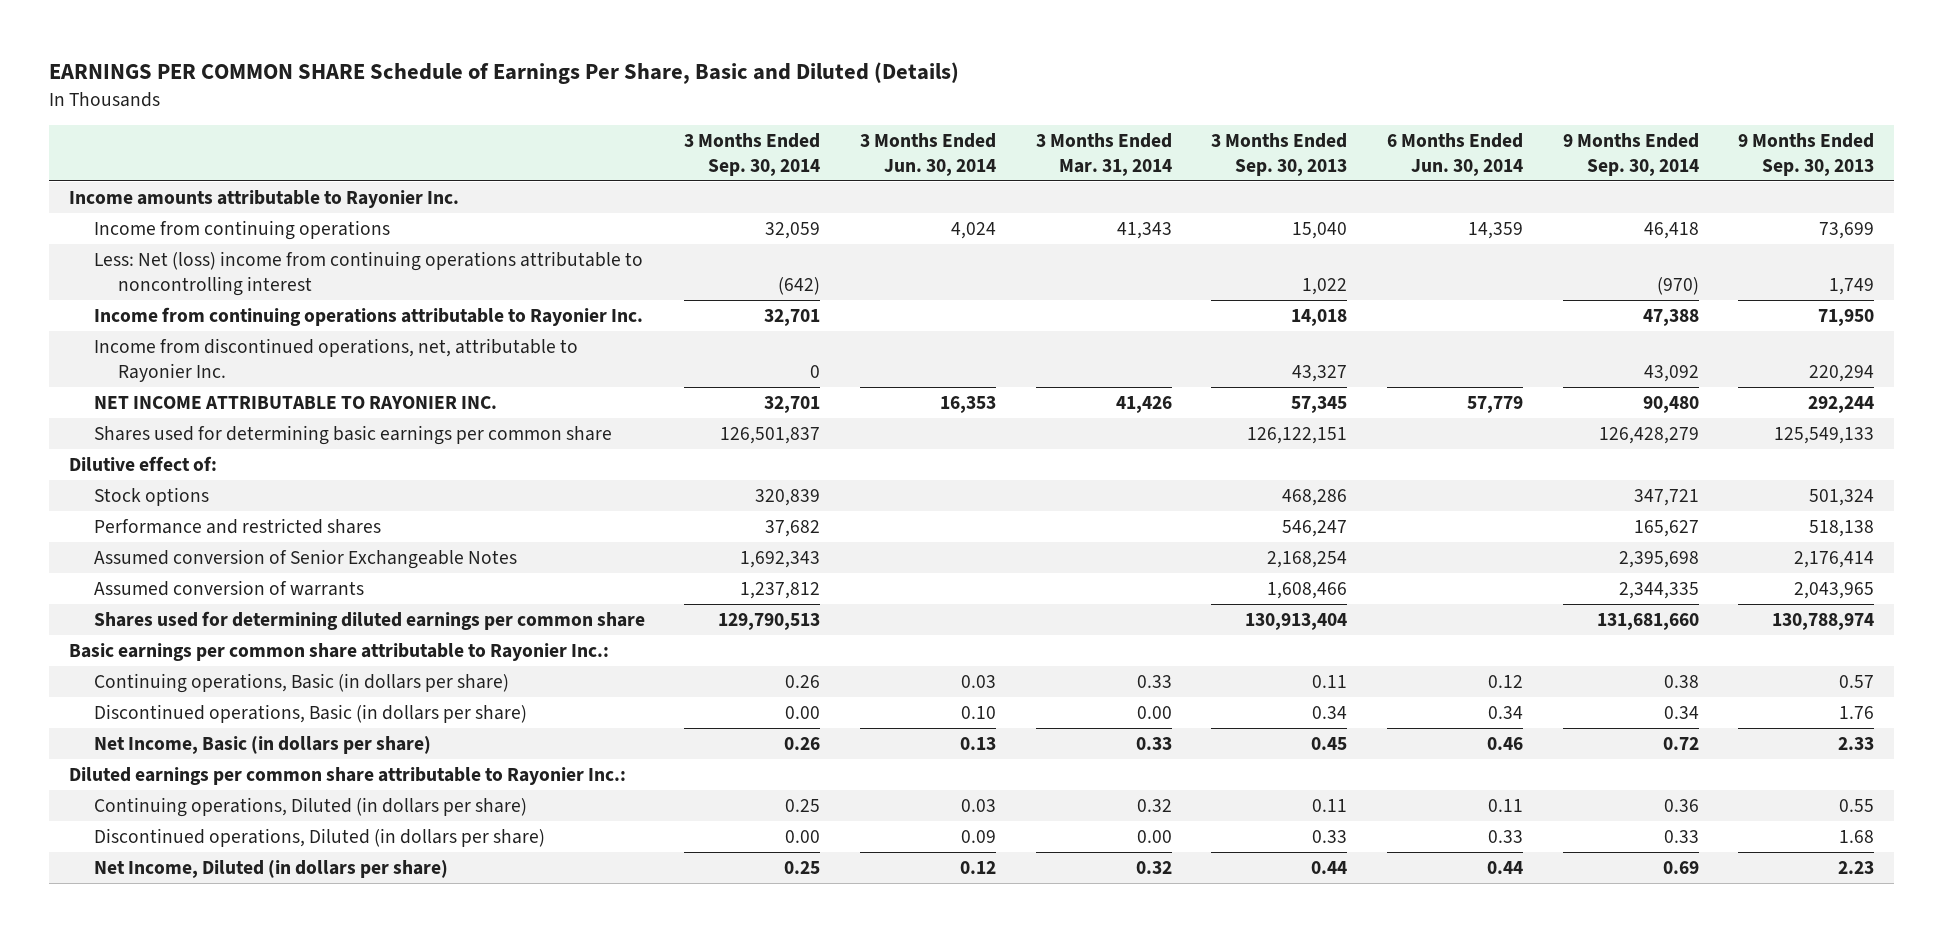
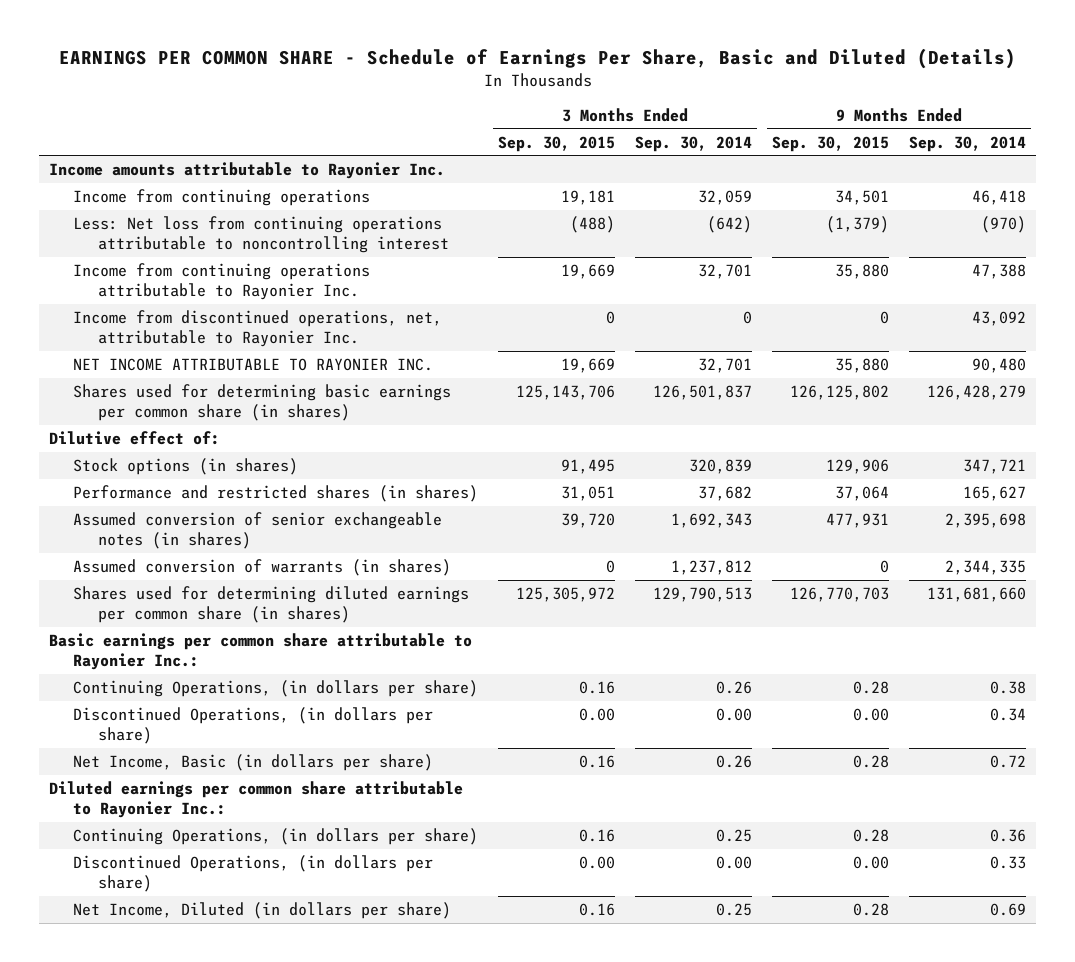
[49,62,960,85] EARNINGS PER COMMON SHARE Schedule of Earnings Per Share, Basic and Diluted (Details) -> [58,48,1016,70] EARNINGS PER COMMON SHARE - Schedule of Earnings Per Share, Basic and Diluted (Details)
[860,132,997,176] 3 Months Ended Jun. 30, 2014 -> none
[1035,132,1172,176] 3 Months Ended Mar. 31, 2014 -> none
[1211,132,1348,176] 3 Months Ended Sep. 30, 2013 -> none
[1387,132,1524,176] 6 Months Ended Jun. 30, 2014 -> none
[1738,132,1875,176] 9 Months Ended Sep. 30, 2013 -> none
none -> [498,135,616,152] Sep. 30, 2015
none -> [772,135,890,152] Sep. 30, 2015
[93,250,643,296] Less: Net (loss) income from continuing operations attributable to noncontrolling interest -> [73,215,449,254] Less: Net loss from continuing operations attributable to noncontrolling interest
[93,424,612,445] Shares used for determining basic earnings per common share -> [73,383,452,422] Shares used for determining basic earnings per common share (in shares)
[93,486,209,506] Stock options -> [73,457,299,475] Stock options (in shares)
[93,517,381,534] Performance and restricted shares -> [73,484,479,502] Performance and restricted shares (in shares)
[93,548,517,569] Assumed conversion of Senior Exchangeable Notes -> [73,511,443,550] Assumed conversion of senior exchangeable notes (in shares)
[93,579,364,596] Assumed conversion of warrants -> [73,558,452,576] Assumed conversion of warrants (in shares)
[93,610,645,630] Shares used for determining diluted earnings per common share -> [73,585,470,624] Shares used for determining diluted earnings per common share (in shares)
[93,672,509,693] Continuing operations, Basic (in dollars per share) -> [73,679,479,697] Continuing Operations, (in dollars per share)
[93,703,527,723] Discontinued operations, Basic (in dollars per share) -> [73,706,434,745] Discontinued Operations, (in dollars per share)
[93,796,527,817] Continuing operations, Diluted (in dollars per share) -> [73,827,479,845] Continuing Operations, (in dollars per share)
[93,827,545,847] Discontinued operations, Diluted (in dollars per share) -> [73,854,434,893] Discontinued Operations, (in dollars per share)

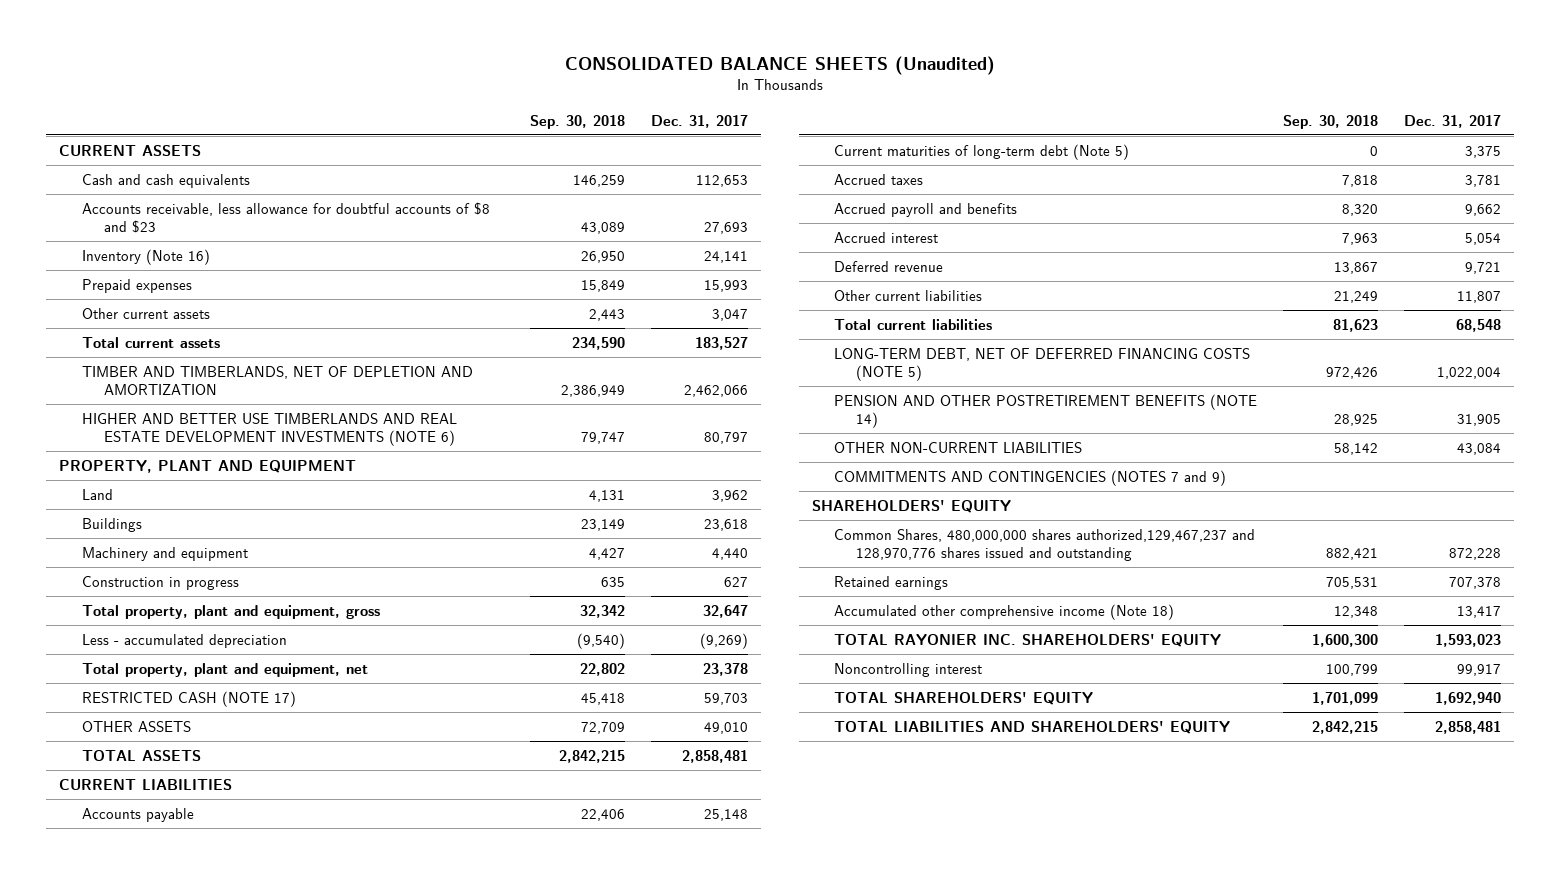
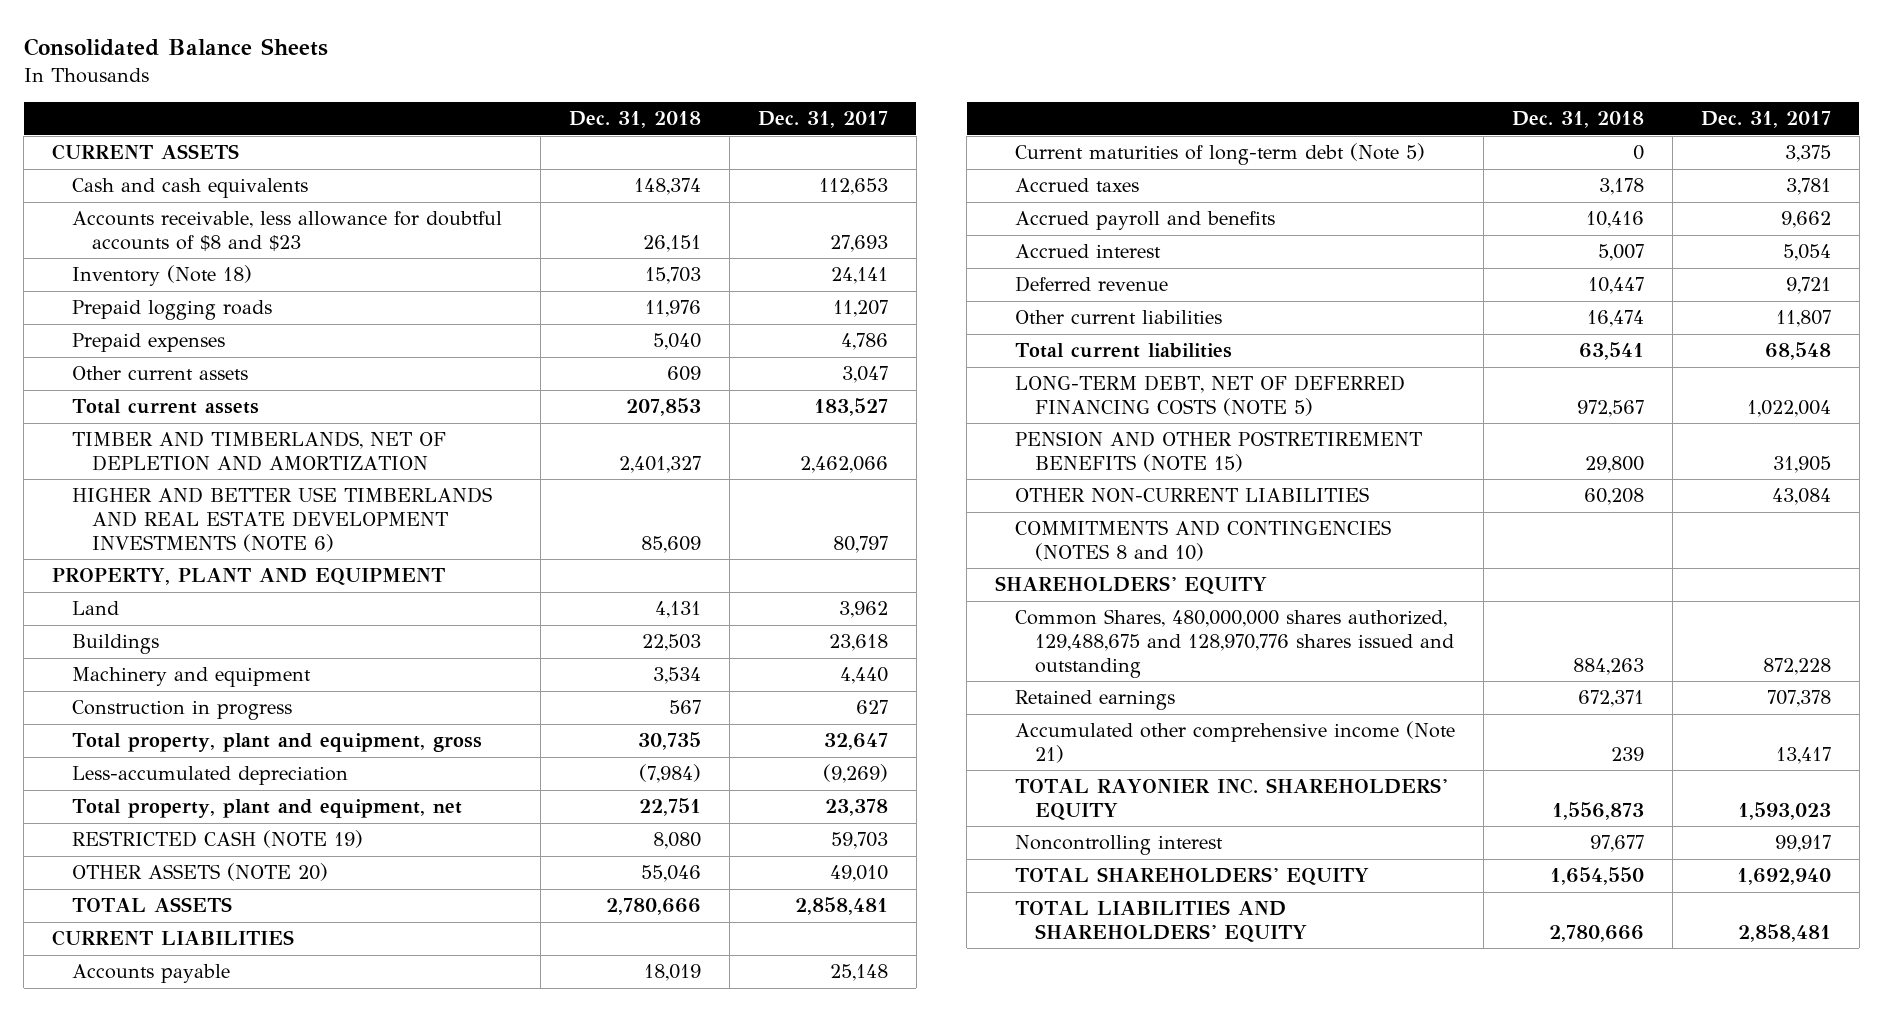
[564,55,995,75] CONSOLIDATED BALANCE SHEETS (Unaudited) -> [23,37,328,56] Consolidated Balance Sheets
[530,114,626,129] Sep. 30, 2018 -> none
none -> [569,111,702,129] Dec. 31, 2018
[81,248,210,265] Inventory (Note 16) -> [72,265,253,287] Inventory (Note 18)
none -> [72,300,273,321] Prepaid logging roads
[704,279,749,292] 15,993 -> [840,333,888,351] 4,786
[81,633,287,648] Less - accumulated depreciation -> [72,766,349,786] Less-accumulated depreciation
[81,690,296,707] RESTRICTED CASH (NOTE 17) -> [72,830,364,849] RESTRICTED CASH (NOTE 19)
[81,720,191,732] OTHER ASSETS -> [72,863,329,882] OTHER ASSETS (NOTE 20)
[834,393,1258,428] PENSION AND OTHER POSTRETIREMENT BENEFITS (NOTE 14) -> [1015,431,1423,472] PENSION AND OTHER POSTRETIREMENT BENEFITS (NOTE 15)
[834,469,1227,486] COMMITMENTS AND CONTINGENCIES (NOTES 7 and 9) -> [1015,520,1392,561] COMMITMENTS AND CONTINGENCIES (NOTES 8 and 10)
[834,528,1256,561] Common Shares, 480,000,000 shares authorized,129,467,237 and 128,970,776 shares issued and outstanding -> [1015,609,1455,678] Common Shares, 480,000,000 shares authorized, 129,488,675 and 128,970,776 shares issued and outstanding
[834,603,1175,620] Accumulated other comprehensive income (Note 18) -> [1015,721,1456,763] Accumulated other comprehensive income (Note 21)

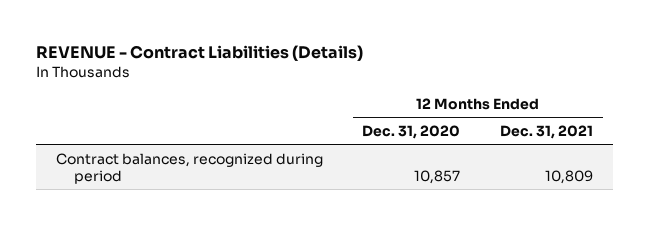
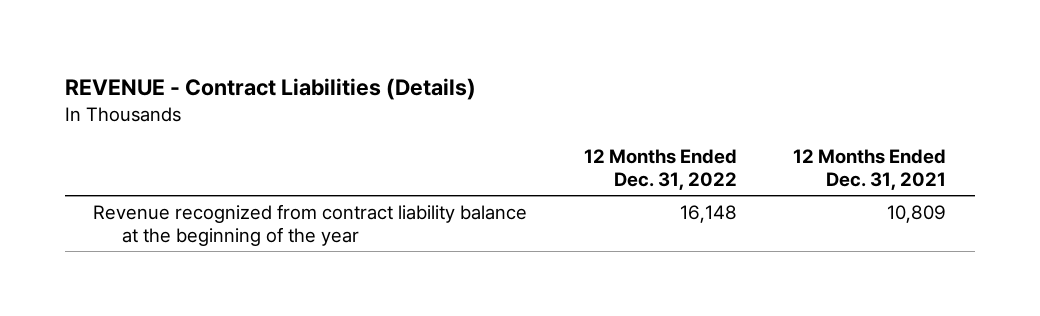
[362,124,461,139] Dec. 31, 2020 -> none
none -> [583,148,737,190] 12 Months Ended Dec. 31, 2022
[55,152,323,185] Contract balances, recognized during period -> [93,203,528,246] Revenue recognized from contract liability balance at the beginning of the year

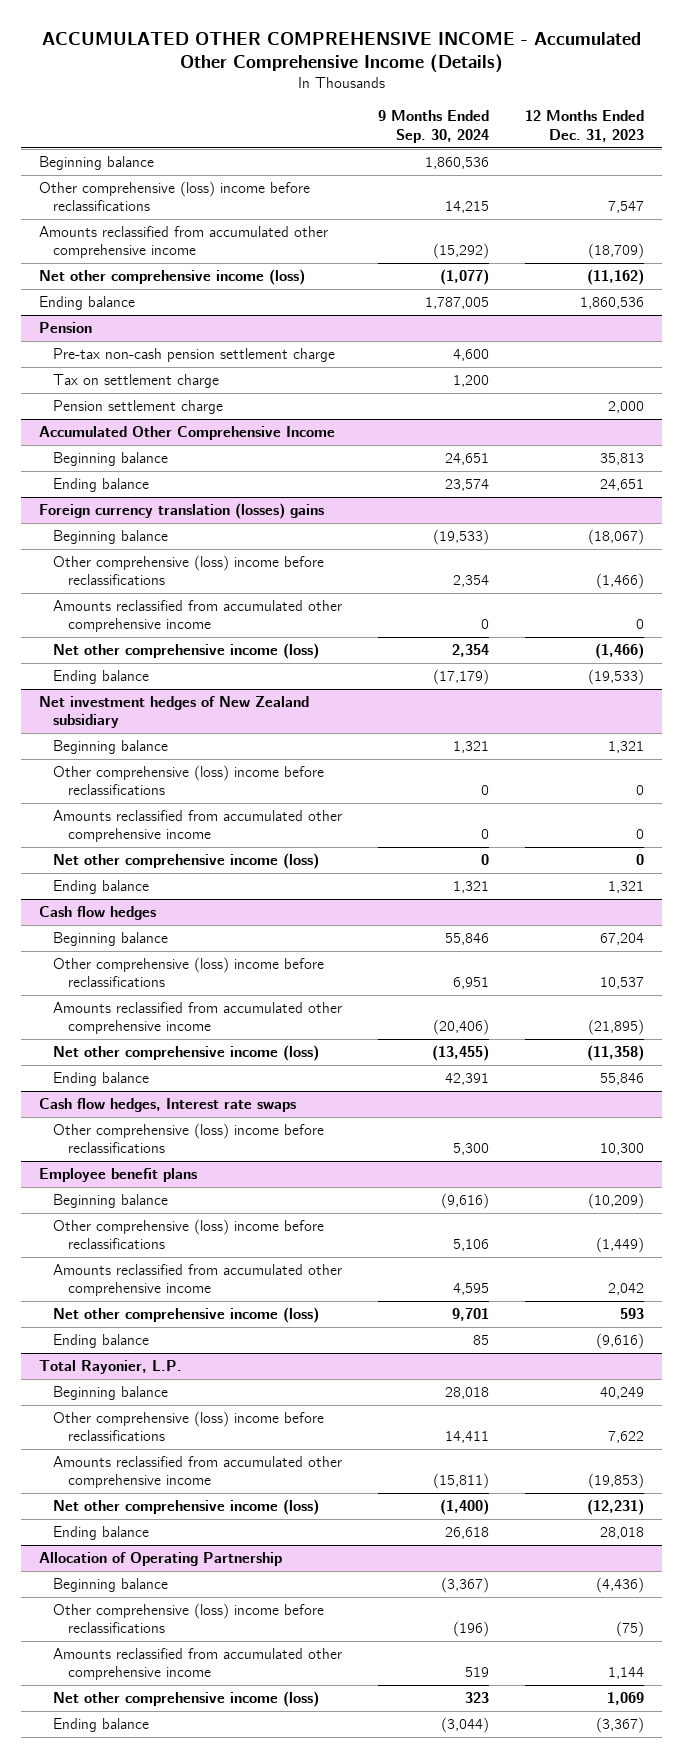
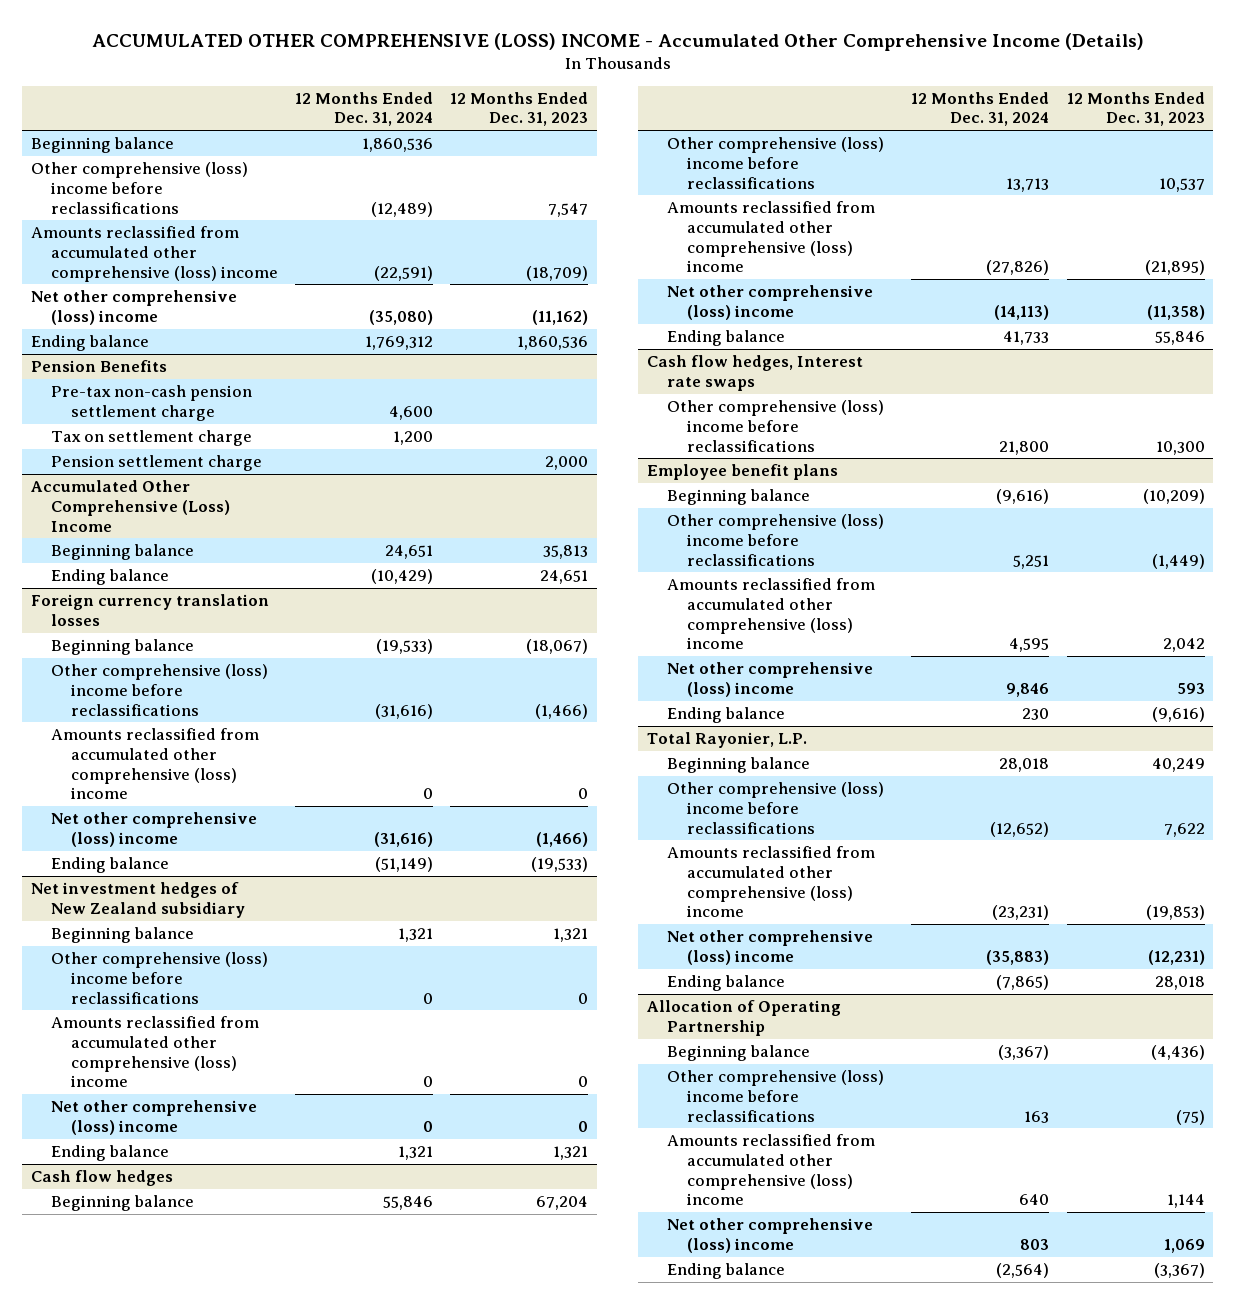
[41,31,641,74] ACCUMULATED OTHER COMPREHENSIVE INCOME - Accumulated Other Comprehensive Income (Details) -> [91,33,1144,52] ACCUMULATED OTHER COMPREHENSIVE (LOSS) INCOME - Accumulated Other Comprehensive Income (Details)
[378,110,490,143] 9 Months Ended Sep. 30, 2024 -> none
none -> [295,91,434,127] 12 Months Ended Dec. 31, 2024
[39,226,329,259] Amounts reclassified from accumulated other comprehensive income -> [30,226,278,282] Amounts reclassified from accumulated other comprehensive (loss) income
[39,269,306,286] Net other comprehensive income (loss) -> [30,290,237,325] Net other comprehensive (loss) income
[39,322,93,334] Pension -> [30,360,167,373] Pension Benefits
[39,426,336,441] Accumulated Other Comprehensive Income -> [30,480,230,532] Accumulated Other Comprehensive (Loss) Income
[39,503,325,520] Foreign currency translation (losses) gains -> [30,594,269,626] Foreign currency translation losses
[53,600,343,633] Amounts reclassified from accumulated other comprehensive income -> [50,728,259,800] Amounts reclassified from accumulated other comprehensive (loss) income
[53,643,320,660] Net other comprehensive income (loss) -> [50,812,257,847] Net other comprehensive (loss) income
[53,810,343,843] Amounts reclassified from accumulated other comprehensive income -> [50,1016,259,1088] Amounts reclassified from accumulated other comprehensive (loss) income
[53,853,320,870] Net other comprehensive income (loss) -> [50,1100,257,1135] Net other comprehensive (loss) income
[53,1002,343,1035] Amounts reclassified from accumulated other comprehensive income -> [666,201,875,273] Amounts reclassified from accumulated other comprehensive (loss) income
[53,1045,320,1062] Net other comprehensive income (loss) -> [666,285,873,320] Net other comprehensive (loss) income
[53,1264,343,1297] Amounts reclassified from accumulated other comprehensive income -> [666,578,875,650] Amounts reclassified from accumulated other comprehensive (loss) income
[53,1307,320,1324] Net other comprehensive income (loss) -> [666,662,873,697] Net other comprehensive (loss) income
[53,1456,343,1489] Amounts reclassified from accumulated other comprehensive income -> [666,846,875,918] Amounts reclassified from accumulated other comprehensive (loss) income
[53,1499,320,1516] Net other comprehensive income (loss) -> [666,930,873,965] Net other comprehensive (loss) income
[53,1648,343,1681] Amounts reclassified from accumulated other comprehensive income -> [666,1134,875,1206] Amounts reclassified from accumulated other comprehensive (loss) income
[53,1691,320,1708] Net other comprehensive income (loss) -> [666,1218,873,1253] Net other comprehensive (loss) income

